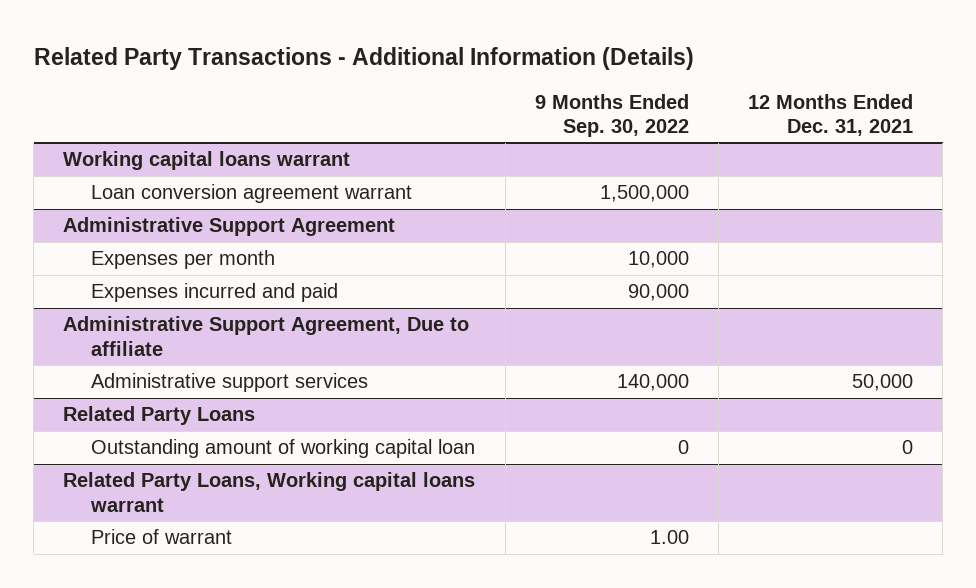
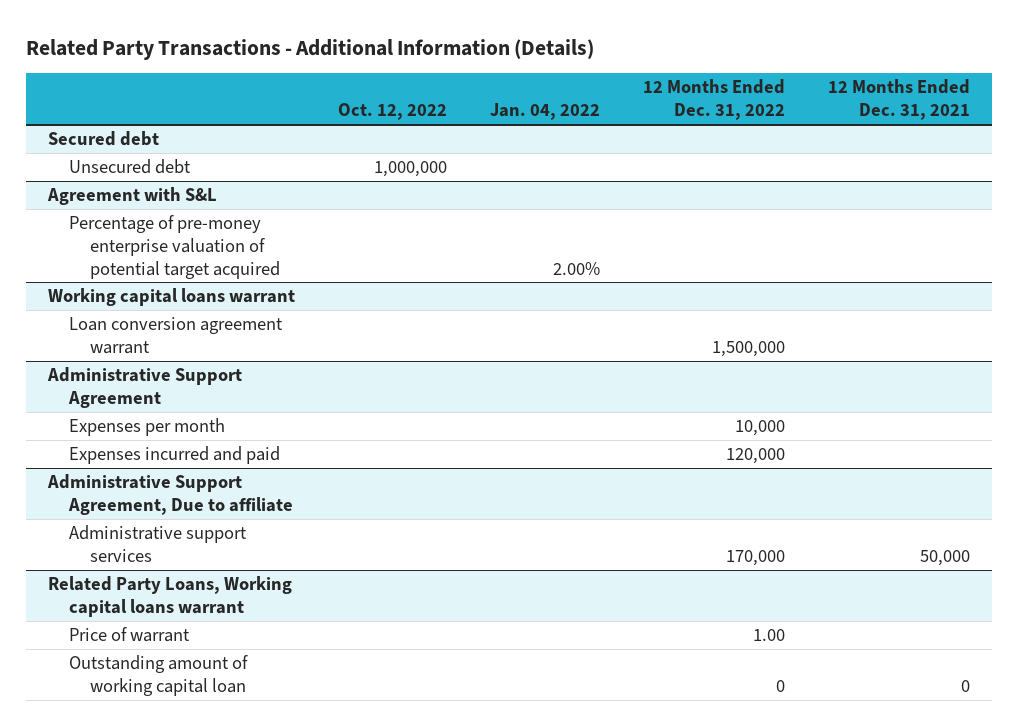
[534,93,689,137] 9 Months Ended Sep. 30, 2022 -> none
none -> [337,103,447,121] Oct. 12, 2022
none -> [489,103,600,121] Jan. 04, 2022
none -> [642,79,785,121] 12 Months Ended Dec. 31, 2022
none -> [47,131,159,147] Secured debt
none -> [69,159,192,175] Unsecured debt
none -> [46,187,217,206] Agreement with S&L
none -> [69,215,281,279] Percentage of pre-money enterprise valuation of potential target acquired
[63,406,256,426] Related Party Loans -> none
[91,439,476,459] Outstanding amount of working capital loan -> none
none -> [69,655,249,696] Outstanding amount of working capital loan

